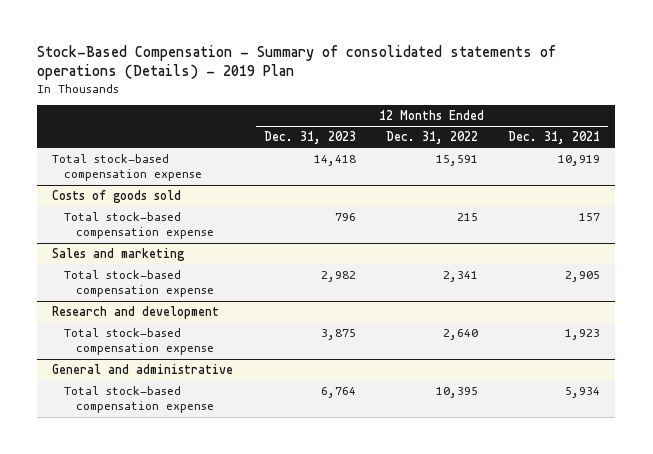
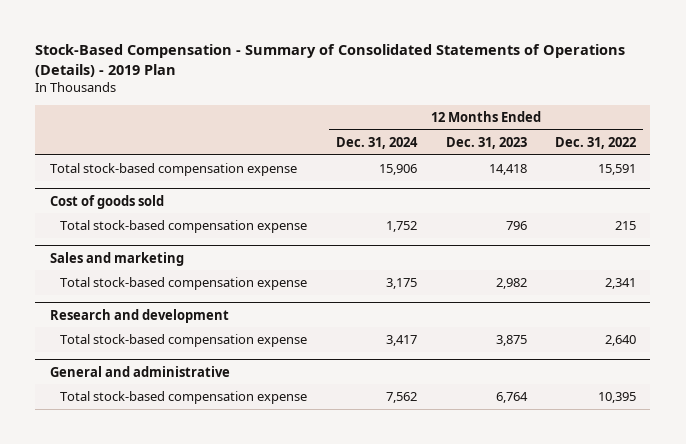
[37,44,557,80] Stock-Based Compensation - Summary of consolidated statements of operations (Details) - 2019 Plan -> [35,44,626,77] Stock-Based Compensation - Summary of Consolidated Statements of Operations (Details) - 2019 Plan
[508,130,601,144] Dec. 31, 2021 -> none
none -> [335,136,418,149] Dec. 31, 2024
[52,189,182,203] Costs of goods sold -> [49,194,164,209] Cost of goods sold

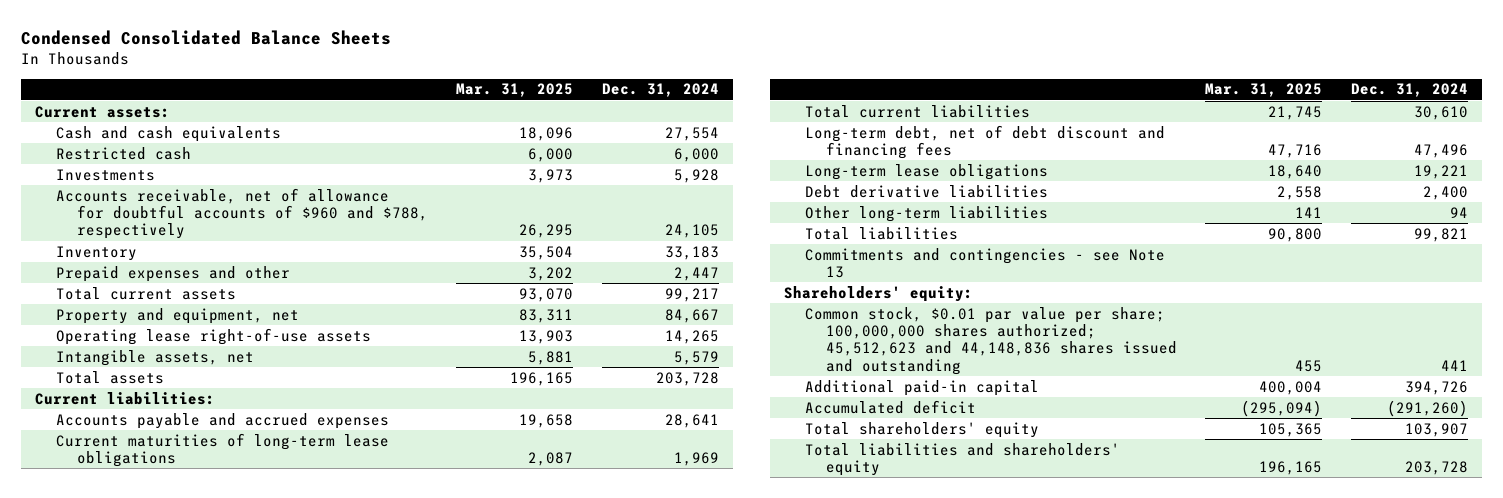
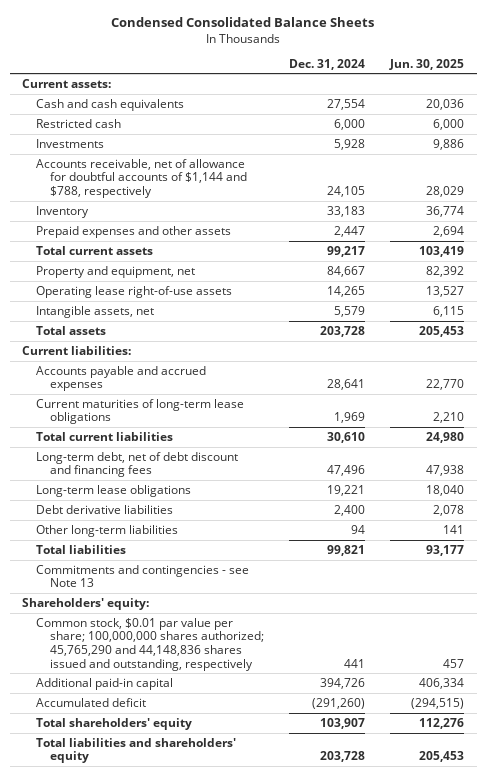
[456,83,574,98] Mar. 31, 2025 -> none
none -> [389,58,465,70] Jun. 30, 2025
[55,187,428,240] Accounts receivable, net of allowance for doubtful accounts of $960 and $788, respectively -> [36,158,248,198] Accounts receivable, net of allowance for doubtful accounts of $1,144 and $788, respectively
[55,265,290,282] Prepaid expenses and other -> [36,225,232,238] Prepaid expenses and other assets
[804,306,1177,375] Common stock, $0.01 par value per share; 100,000,000 shares authorized; 45,512,623 and 44,148,836 shares issued and outstanding -> [36,617,265,671] Common stock, $0.01 par value per share; 100,000,000 shares authorized; 45,765,290 and 44,148,836 shares issued and outstanding, respectively

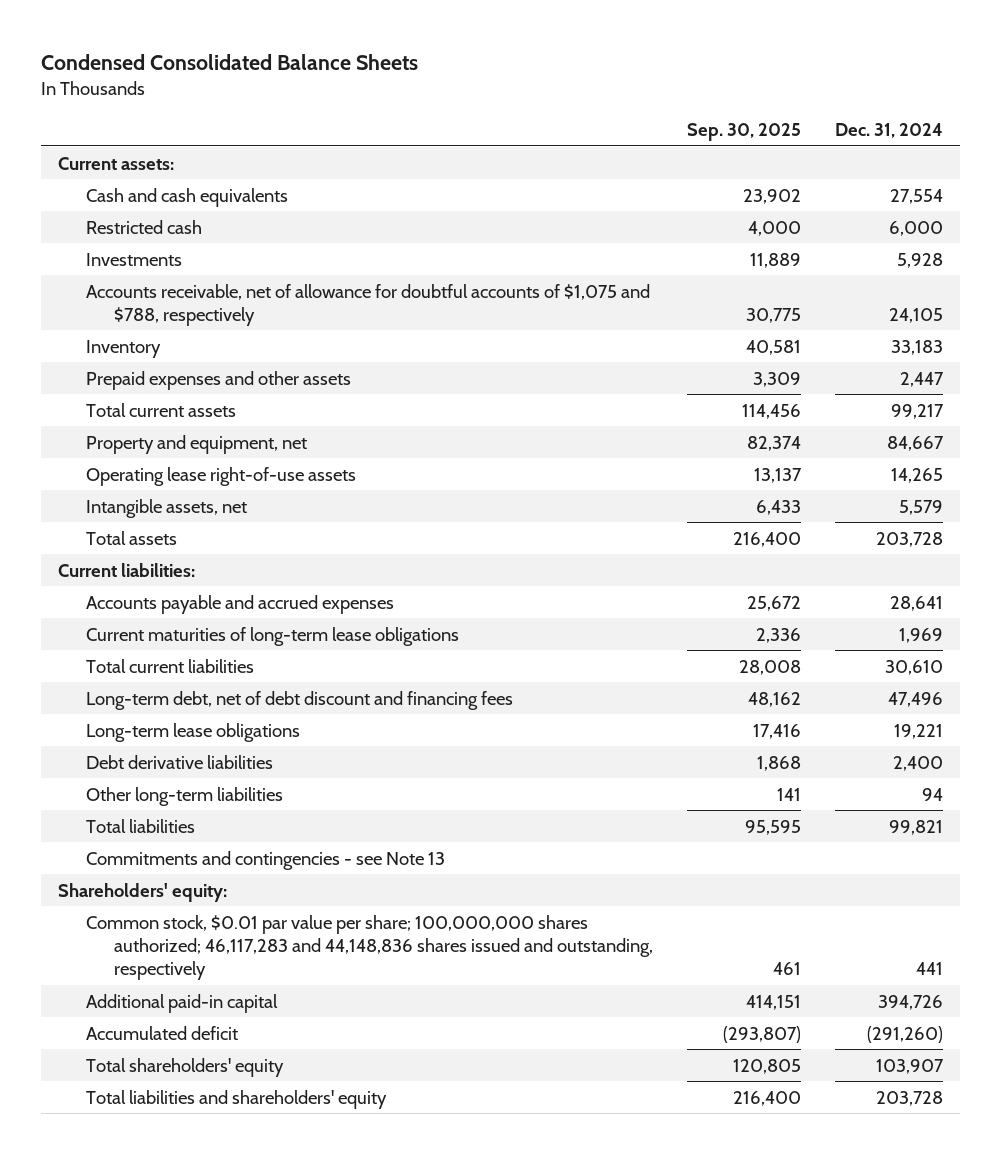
[389,58,465,70] Jun. 30, 2025 -> none
none -> [687,123,802,142] Sep. 30, 2025
[36,158,248,198] Accounts receivable, net of allowance for doubtful accounts of $1,144 and $788, respectively -> [86,283,651,326] Accounts receivable, net of allowance for doubtful accounts of $1,075 and $788, respectively
[36,617,265,671] Common stock, $0.01 par value per share; 100,000,000 shares authorized; 45,765,290 and 44,148,836 shares issued and outstanding, respectively -> [86,914,653,981] Common stock, $0.01 par value per share; 100,000,000 shares authorized; 46,117,283 and 44,148,836 shares issued and outstanding, respectively

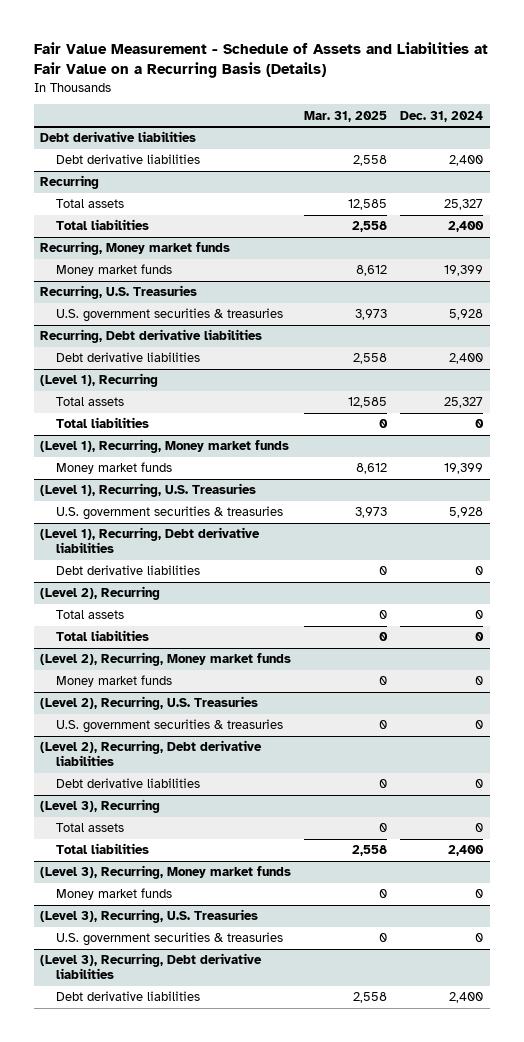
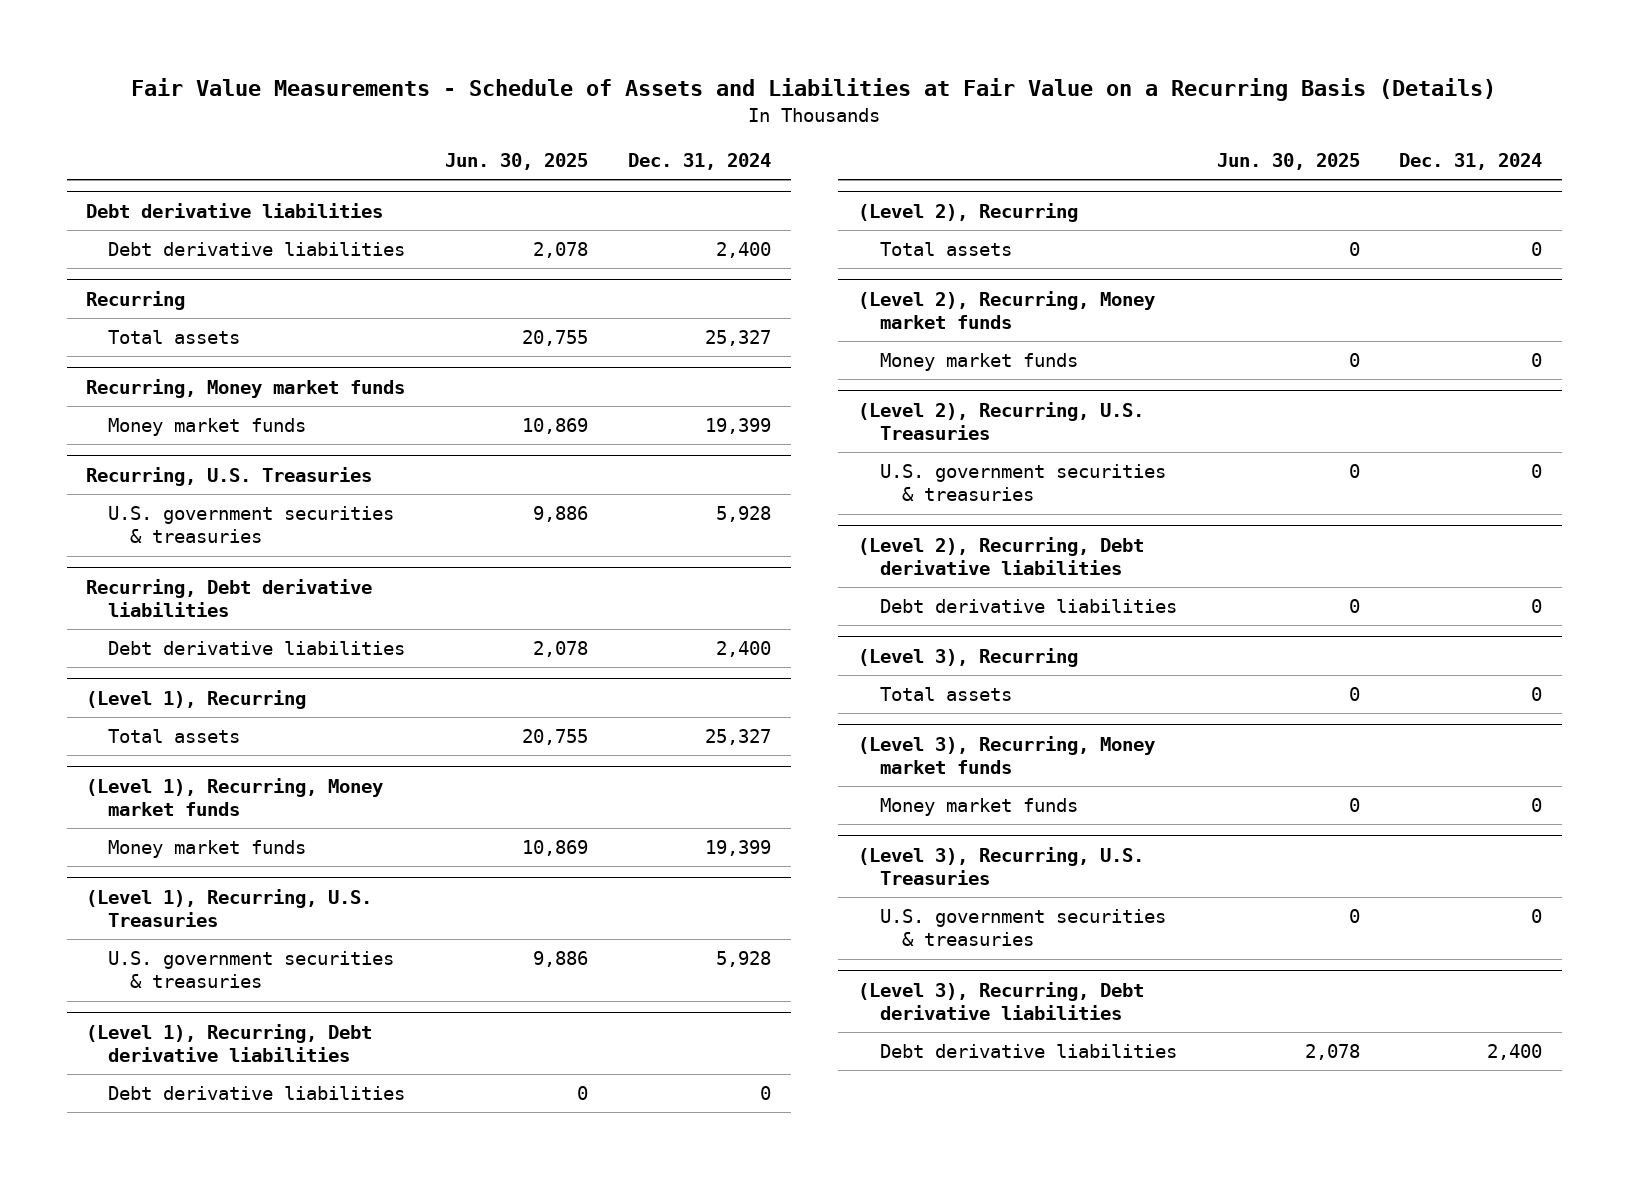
[33,41,488,79] Fair Value Measurement - Schedule of Assets and Liabilities at Fair Value on a Recurring Basis (Details) -> [131,78,1497,102] Fair Value Measurements - Schedule of Assets and Liabilities at Fair Value on a Recurring Basis (Details)
[304,110,388,122] Mar. 31, 2025 -> none
none -> [445,153,589,171] Jun. 30, 2025
[55,219,149,231] Total liabilities -> none
[55,417,149,429] Total liabilities -> none
[55,630,149,642] Total liabilities -> none
[55,843,149,855] Total liabilities -> none

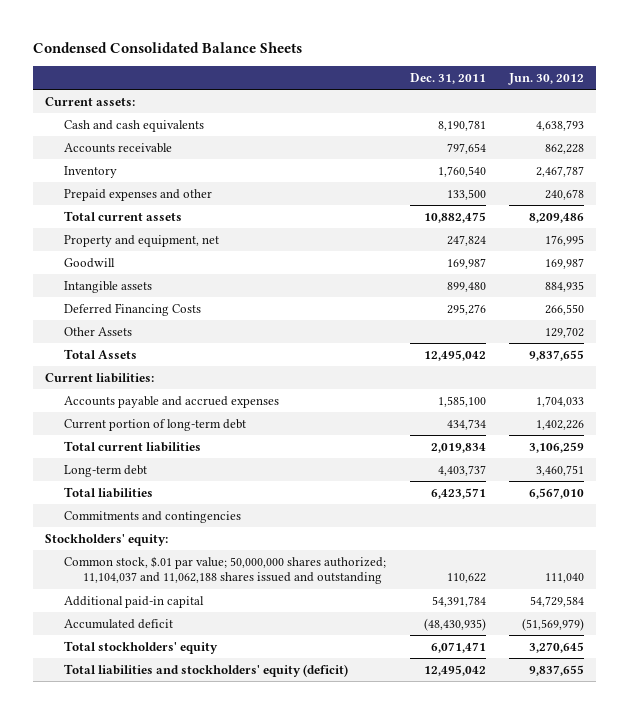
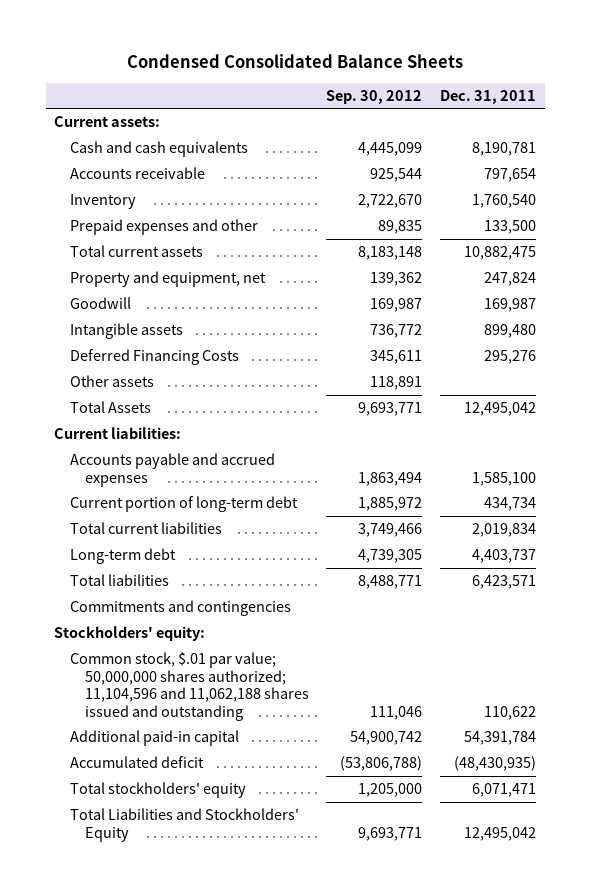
[508,72,585,85] Jun. 30, 2012 -> none
none -> [326,89,423,104] Sep. 30, 2012
[63,326,132,336] Other Assets -> [69,375,154,388] Other assets
[63,555,386,585] Common stock, $.01 par value; 50,000,000 shares authorized; 11,104,037 and 11,062,188 shares issued and outstanding -> [69,652,309,721] Common stock, $.01 par value; 50,000,000 shares authorized; 11,104,596 and 11,062,188 shares issued and outstanding
[63,663,348,677] Total liabilities and stockholders' equity (deficit) -> [69,808,299,842] Total Liabilities and Stockholders' Equity

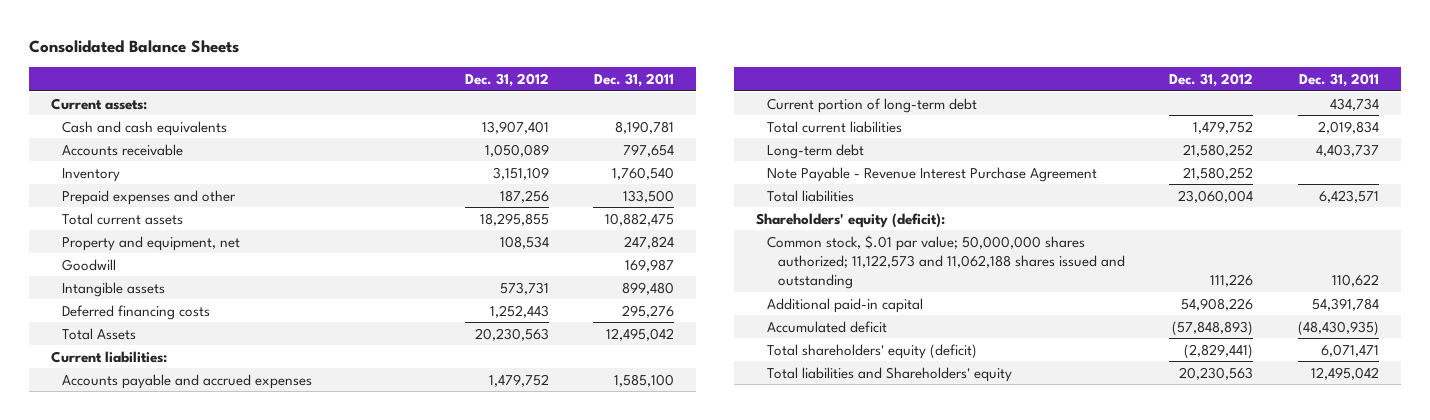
[127,54,464,69] Condensed Consolidated Balance Sheets -> [29,40,240,54] Consolidated Balance Sheets
[326,89,423,104] Sep. 30, 2012 -> none
none -> [464,72,549,87] Dec. 31, 2012
[69,375,154,388] Other assets -> none
[69,349,239,366] Deferred Financing Costs -> [62,304,211,320] Deferred financing costs
none -> [766,166,1097,182] Note Payable - Revenue Interest Purchase Agreement
[69,600,291,617] Commitments and contingencies -> none
[54,626,206,642] Stockholders' equity: -> [755,212,945,228] Shareholders' equity (deficit):
[69,652,309,721] Common stock, $.01 par value; 50,000,000 shares authorized; 11,104,596 and 11,062,188 shares issued and outstanding -> [766,234,1125,289] Common stock, $.01 par value; 50,000,000 shares authorized; 11,122,573 and 11,062,188 shares issued and outstanding
[69,782,246,799] Total stockholders' equity -> [766,343,977,359] Total shareholders' equity (deficit)
[69,808,299,842] Total Liabilities and Stockholders' Equity -> [766,366,1012,382] Total liabilities and Shareholders' equity

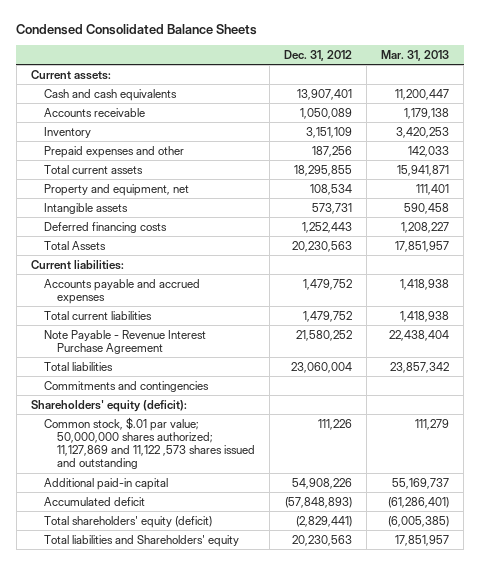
[29,40,240,54] Consolidated Balance Sheets -> [16,23,258,35] Condensed Consolidated Balance Sheets
[594,72,675,87] Dec. 31, 2011 -> none
none -> [381,49,450,61] Mar. 31, 2013
[62,258,117,271] Goodwill -> none
[766,97,977,113] Current portion of long-term debt -> none
[766,143,864,159] Long-term debt -> none
none -> [43,380,209,392] Commitments and contingencies
[766,234,1125,289] Common stock, $.01 par value; 50,000,000 shares authorized; 11,122,573 and 11,062,188 shares issued and outstanding -> [43,416,255,470] Common stock, $.01 par value; 50,000,000 shares authorized; 11,127,869 and 11,122 ,573 shares issued and outstanding

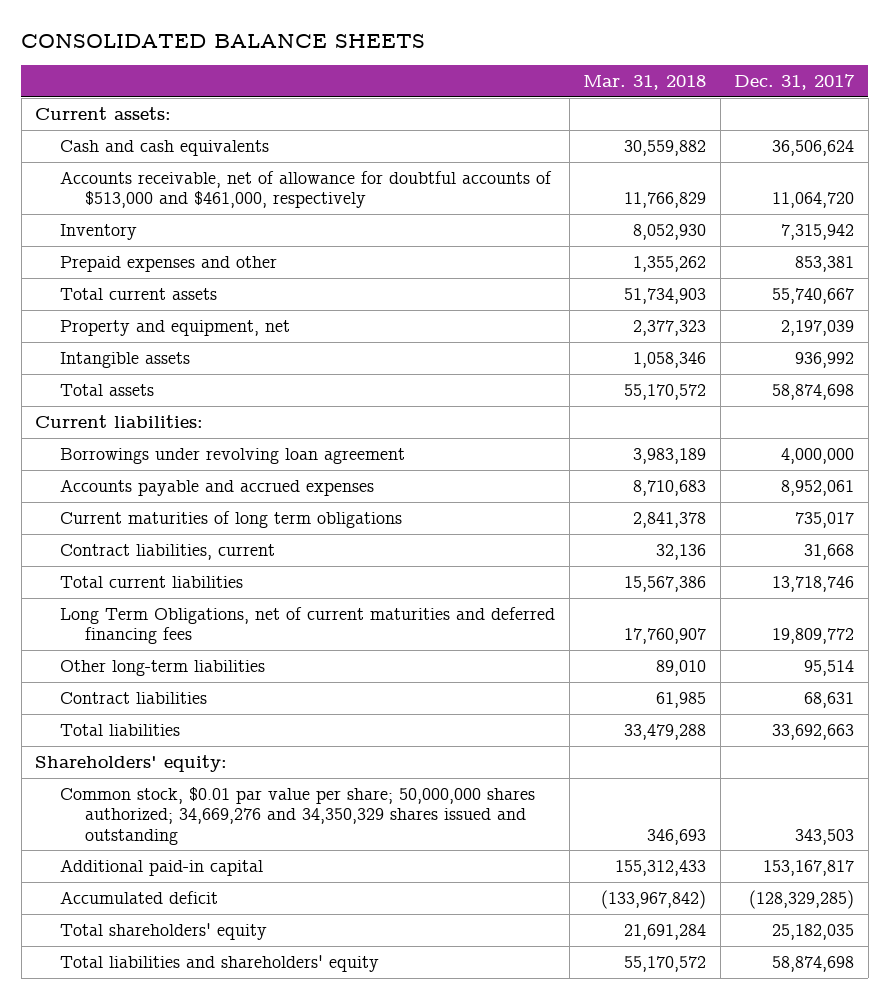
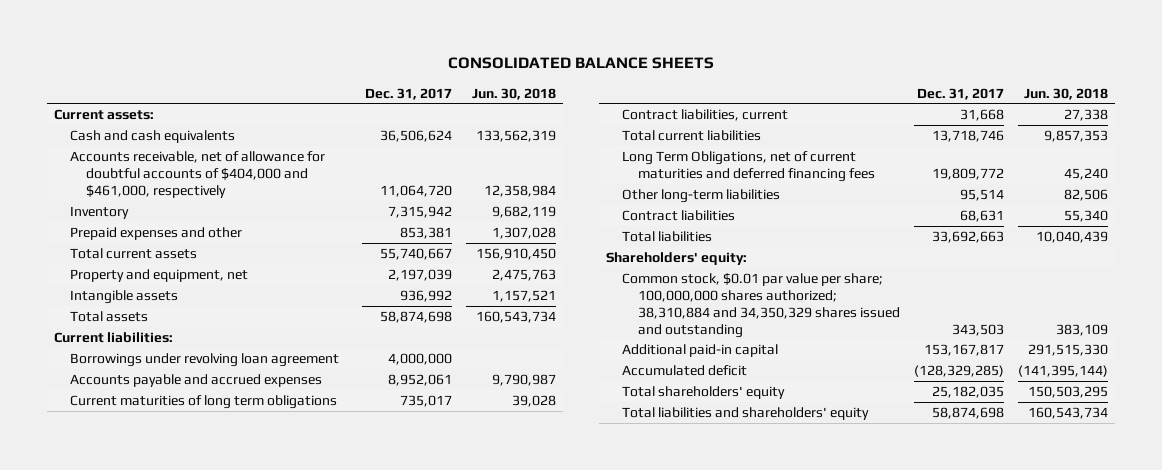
[583,75,707,91] Mar. 31, 2018 -> none
none -> [472,87,557,100] Jun. 30, 2018
[59,170,552,209] Accounts receivable, net of allowance for doubtful accounts of $513,000 and $461,000, respectively -> [69,150,325,198] Accounts receivable, net of allowance for doubtful accounts of $404,000 and $461,000, respectively
[59,786,535,845] Common stock, $0.01 par value per share; 50,000,000 shares authorized; 34,669,276 and 34,350,329 shares issued and outstanding -> [621,272,901,338] Common stock, $0.01 par value per share; 100,000,000 shares authorized; 38,310,884 and 34,350,329 shares issued and outstanding

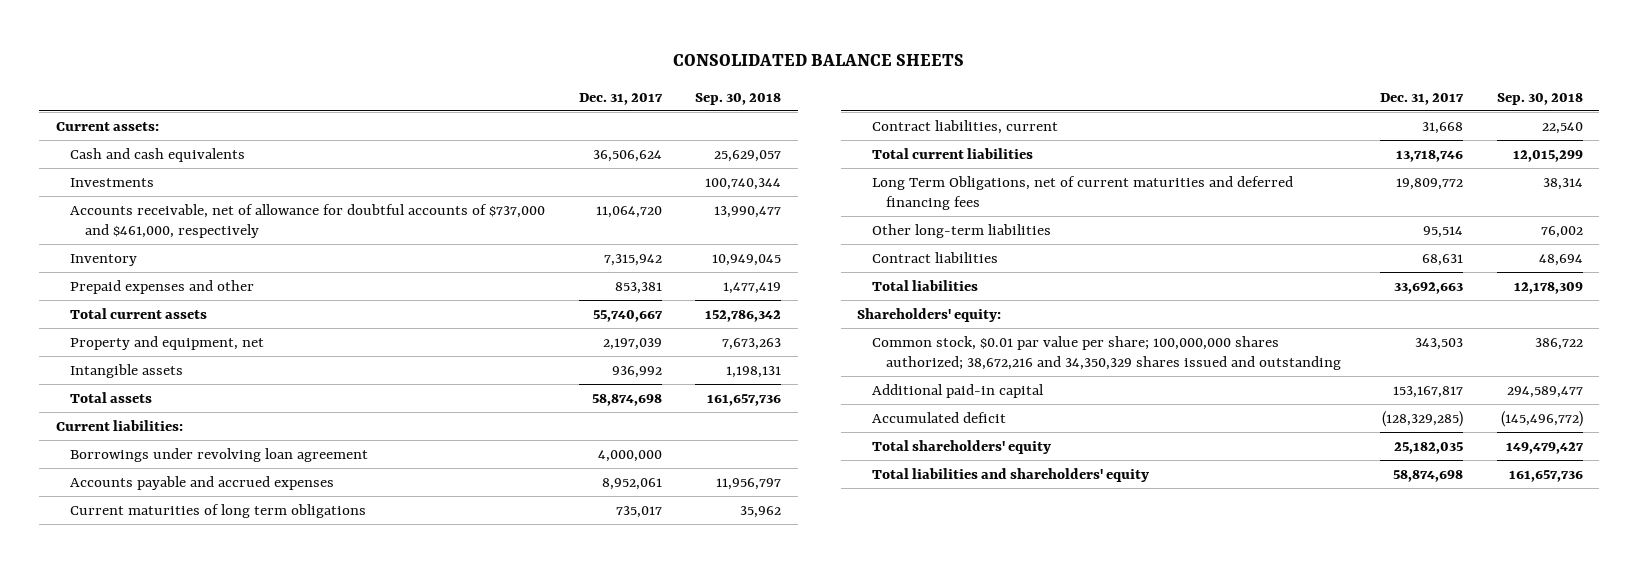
[472,87,557,100] Jun. 30, 2018 -> none
none -> [695,92,782,105] Sep. 30, 2018
none -> [70,177,155,187] Investments
[69,150,325,198] Accounts receivable, net of allowance for doubtful accounts of $404,000 and $461,000, respectively -> [70,203,546,239] Accounts receivable, net of allowance for doubtful accounts of $737,000 and $461,000, respectively
[621,272,901,338] Common stock, $0.01 par value per share; 100,000,000 shares authorized; 38,310,884 and 34,350,329 shares issued and outstanding -> [871,335,1342,371] Common stock, $0.01 par value per share; 100,000,000 shares authorized; 38,672,216 and 34,350,329 shares issued and outstanding

